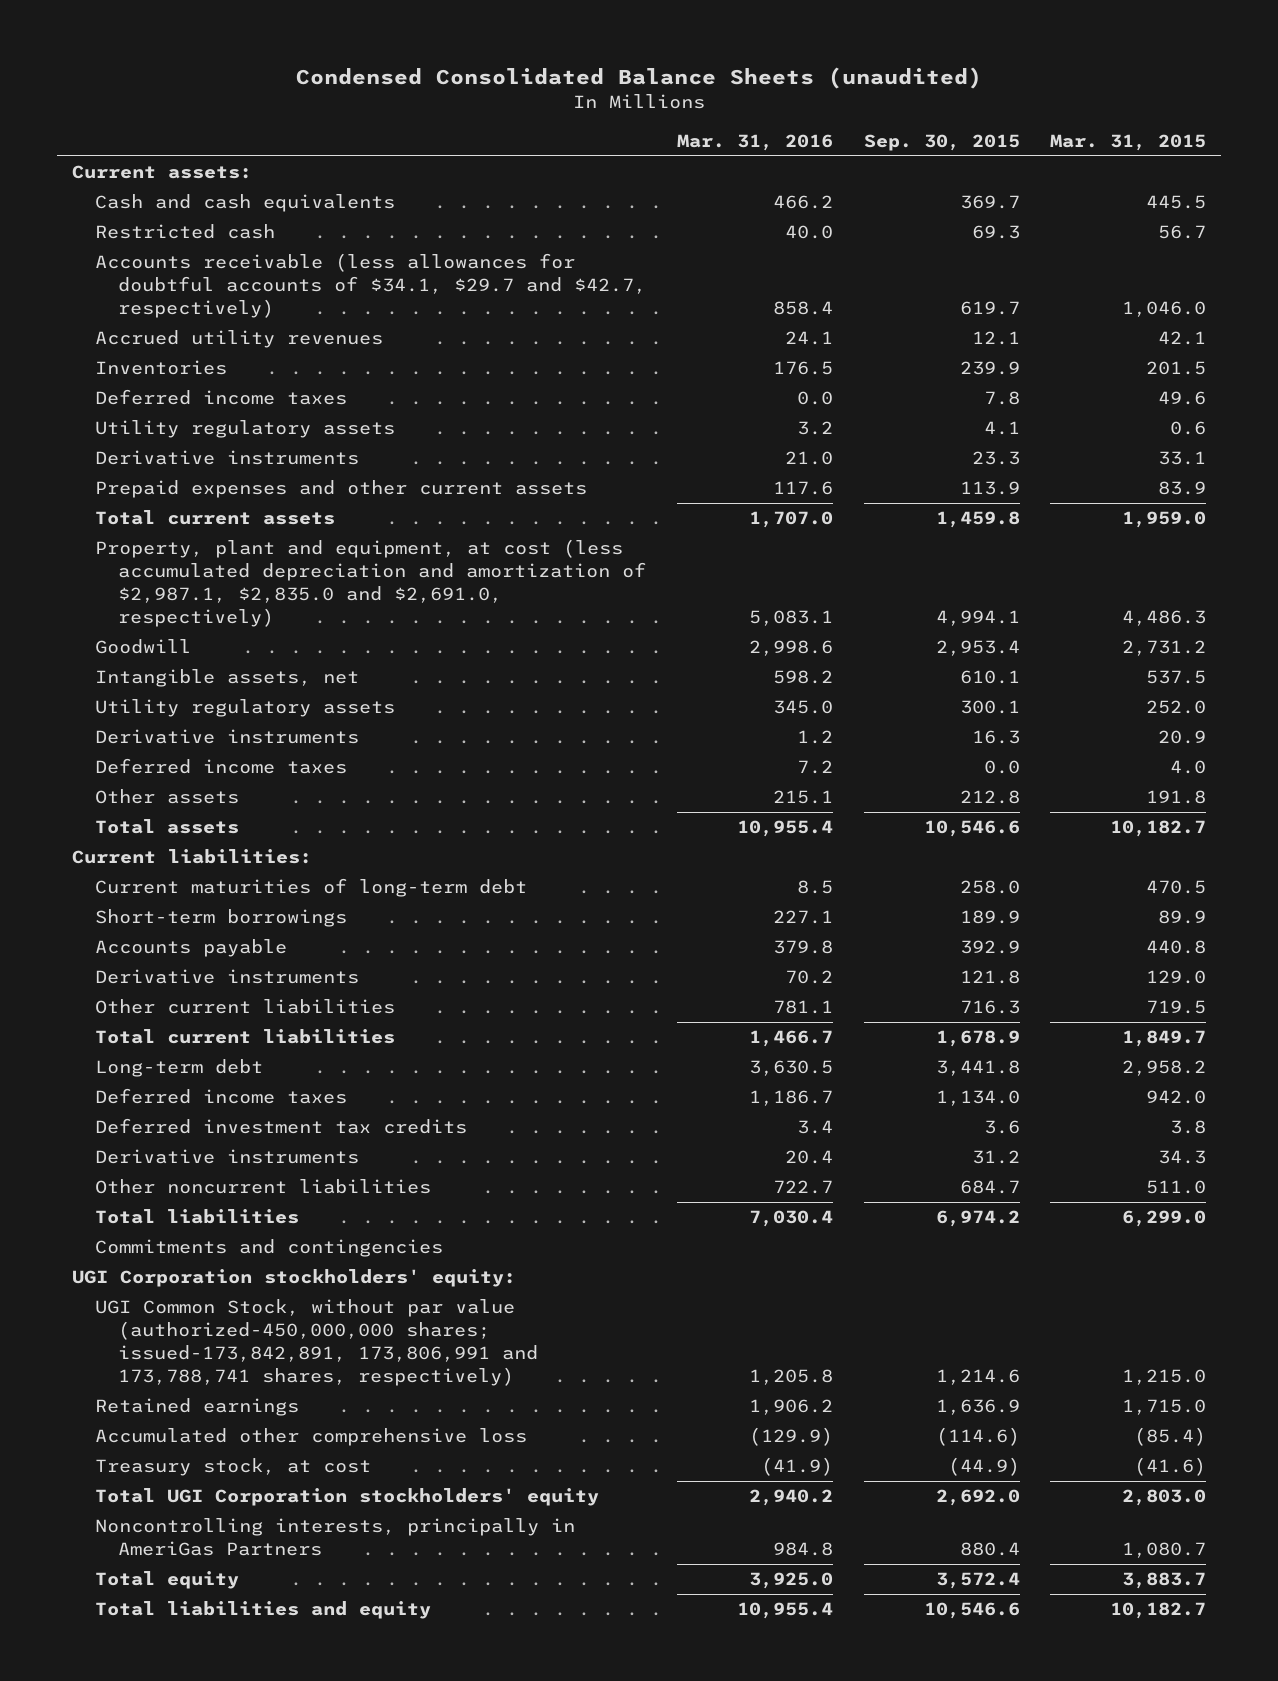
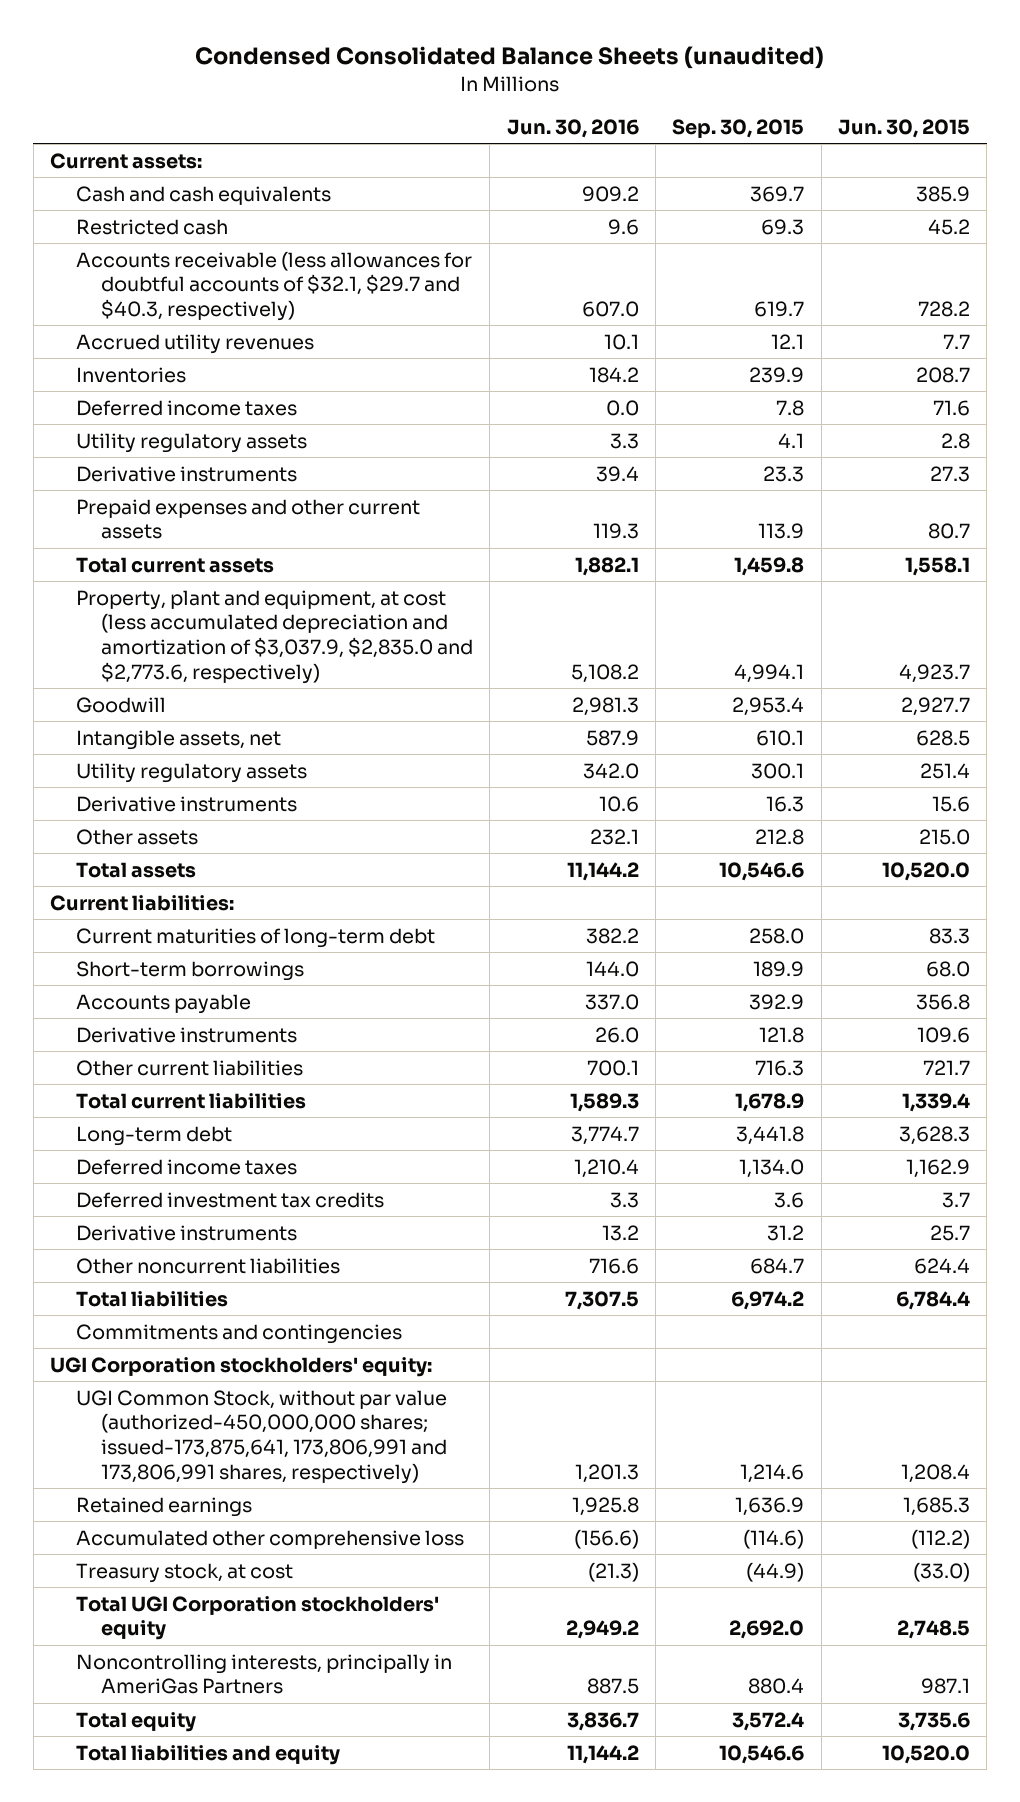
[677,133,834,151] Mar. 31, 2016 -> none
[1050,133,1207,151] Mar. 31, 2015 -> none
none -> [506,119,639,139] Jun. 30, 2016
none -> [837,119,970,139] Jun. 30, 2015
[95,253,647,318] Accounts receivable (less allowances for doubtful accounts of $34.1, $29.7 and $42.7, respectively) -> [75,250,472,321] Accounts receivable (less allowances for doubtful accounts of $32.1, $29.7 and $40.3, respectively)
[95,539,647,627] Property, plant and equipment, at cost (less accumulated depreciation and amortization of $2,987.1, $2,835.0 and $2,691.0, respectively) -> [75,589,474,684] Property, plant and equipment, at cost (less accumulated depreciation and amortization of $3,037.9, $2,835.0 and $2,773.6, respectively)
[95,758,348,775] Deferred income taxes -> none
[95,1299,539,1386] UGI Common Stock, without par value (authorized-450,000,000 shares; issued-173,842,891, 173,806,991 and 173,788,741 shares, respectively) -> [75,1389,448,1484] UGI Common Stock, without par value (authorized-450,000,000 shares; issued-173,875,641, 173,806,991 and 173,806,991 shares, respectively)

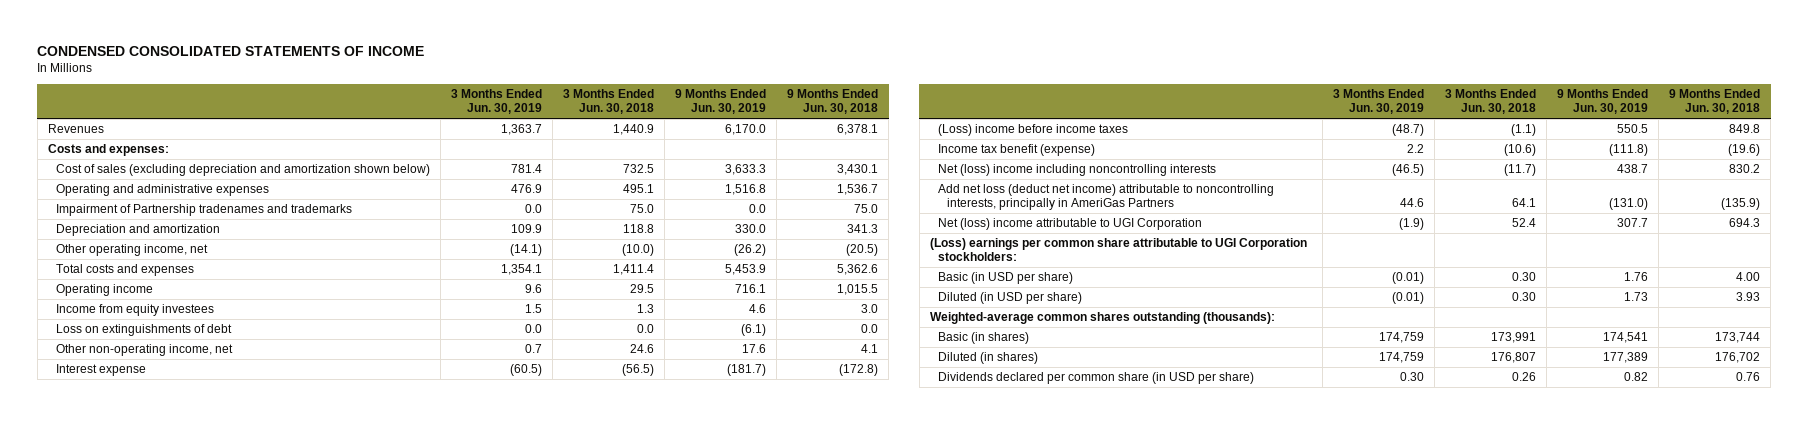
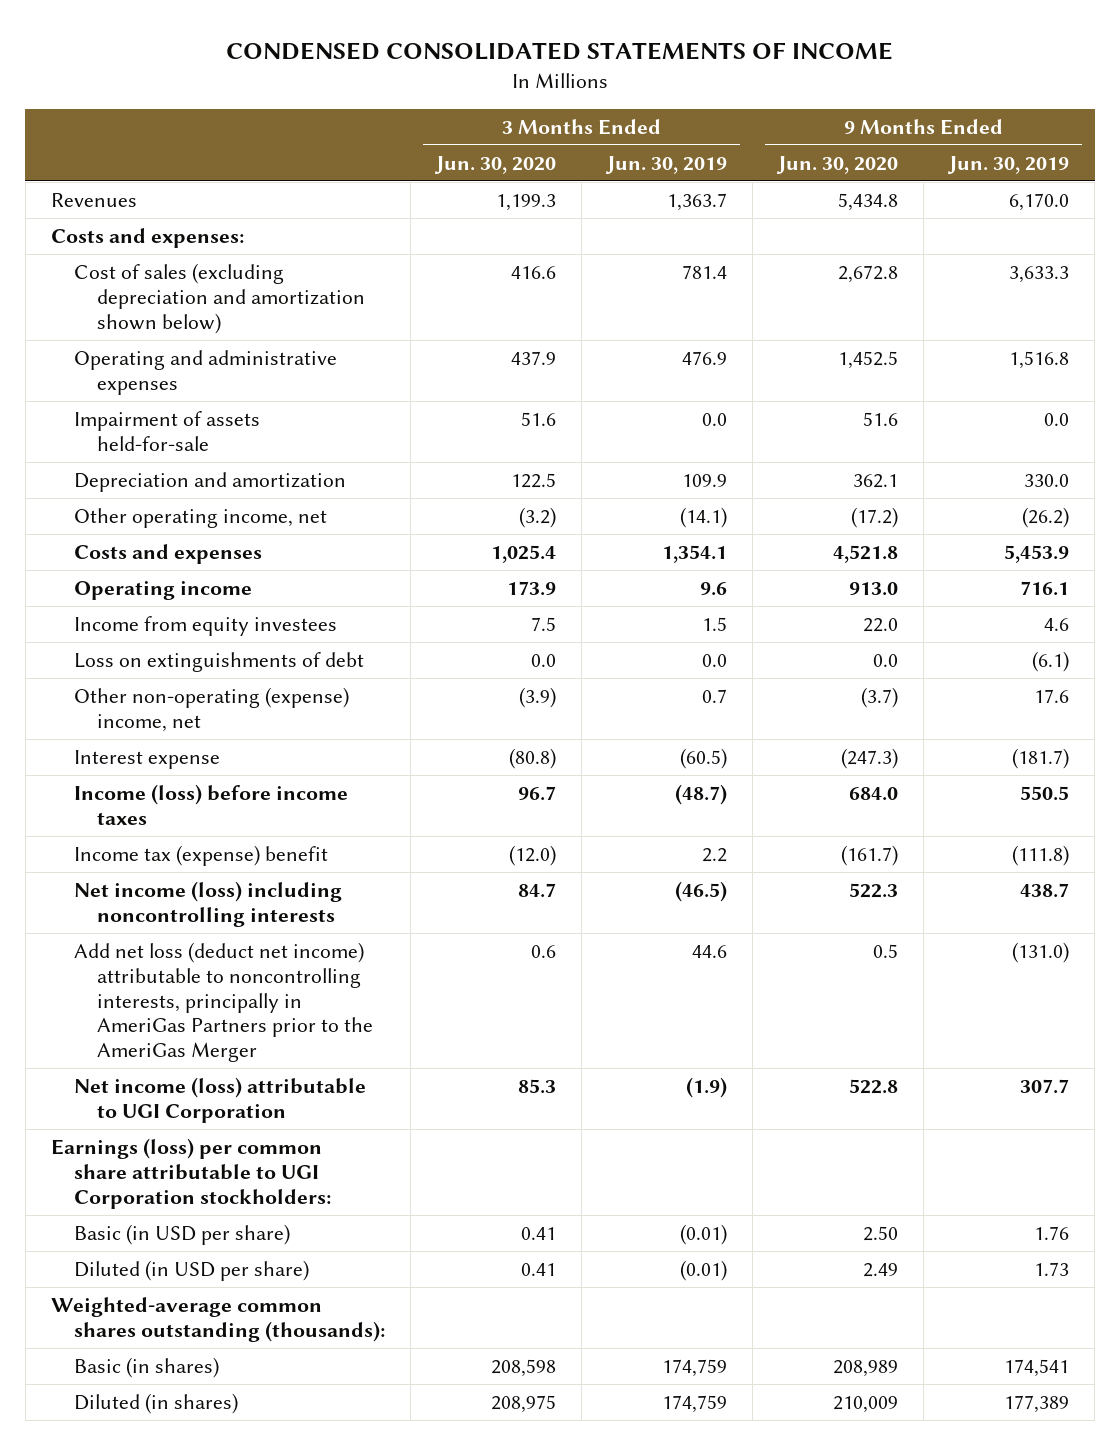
[563,89,655,115] 3 Months Ended Jun. 30, 2018 -> none
[787,89,879,115] 9 Months Ended Jun. 30, 2018 -> none
none -> [434,155,557,174] Jun. 30, 2020
none -> [776,155,899,174] Jun. 30, 2020
[56,204,353,217] Impairment of Partnership tradenames and trademarks -> none
none -> [74,410,261,451] Impairment of assets held-for-sale
[56,264,195,277] Total costs and expenses -> [74,543,263,564] Costs and expenses
[56,344,234,357] Other non-operating income, net -> [74,686,350,732] Other non-operating (expense) income, net
[938,124,1129,137] (Loss) income before income taxes -> [74,783,349,825] Income (loss) before income taxes
[938,144,1096,157] Income tax benefit (expense) -> [74,844,329,866] Income tax (expense) benefit
[938,164,1217,177] Net (loss) income including noncontrolling interests -> [74,880,343,927] Net income (loss) including noncontrolling interests
[938,184,1275,211] Add net loss (deduct net income) attributable to noncontrolling interests, principally in AmeriGas Partners -> [74,941,374,1063] Add net loss (deduct net income) attributable to noncontrolling interests, principally in AmeriGas Partners prior to the AmeriGas Merger
[938,218,1203,231] Net (loss) income attributable to UGI Corporation -> [74,1076,367,1123] Net income (loss) attributable to UGI Corporation
[929,238,1307,262] (Loss) earnings per common share attributable to UGI Corporation stockholders: -> [50,1137,332,1209] Earnings (loss) per common share attributable to UGI Corporation stockholders:
[938,372,1255,385] Dividends declared per common share (in USD per share) -> none

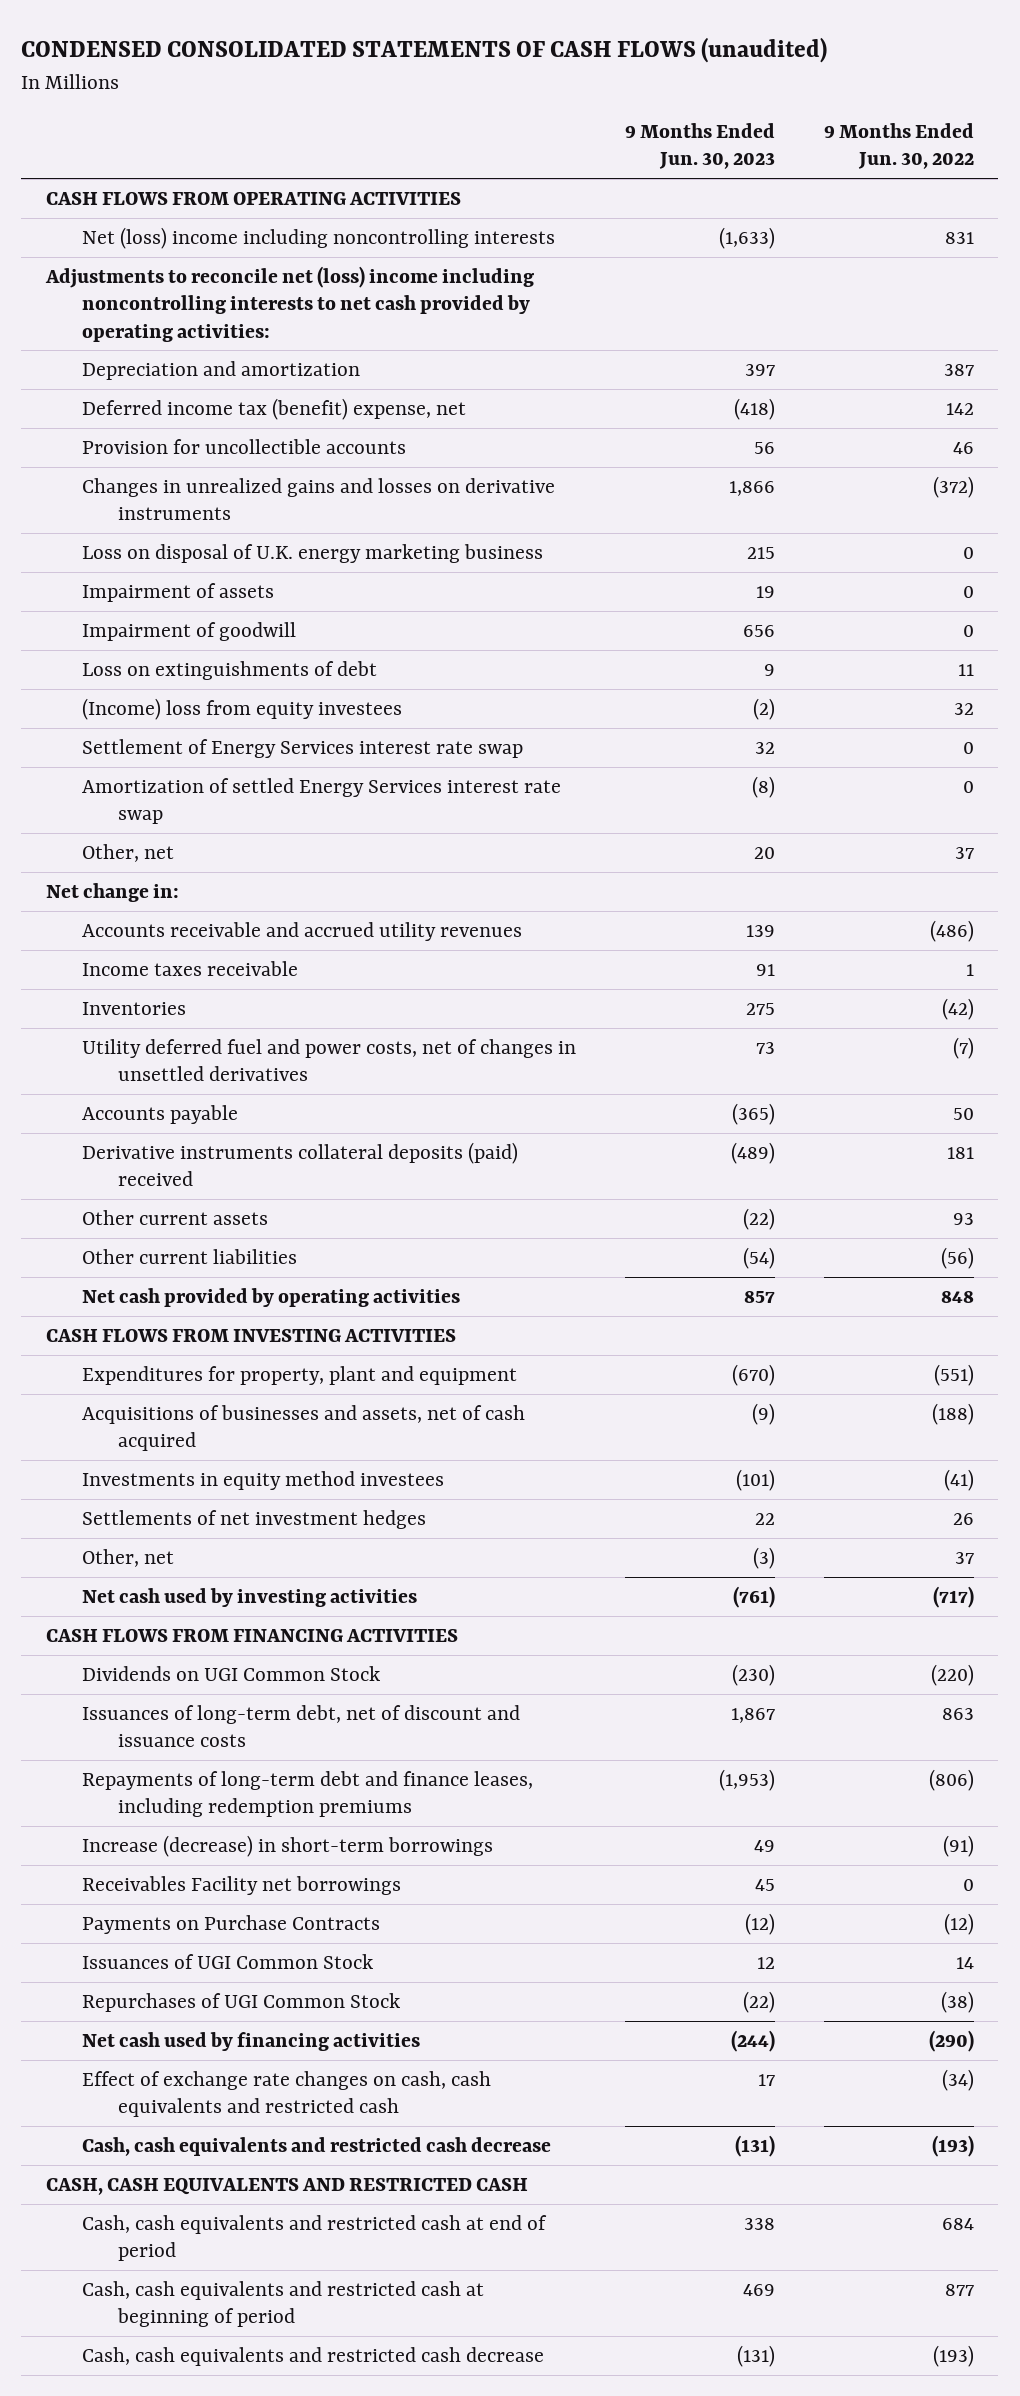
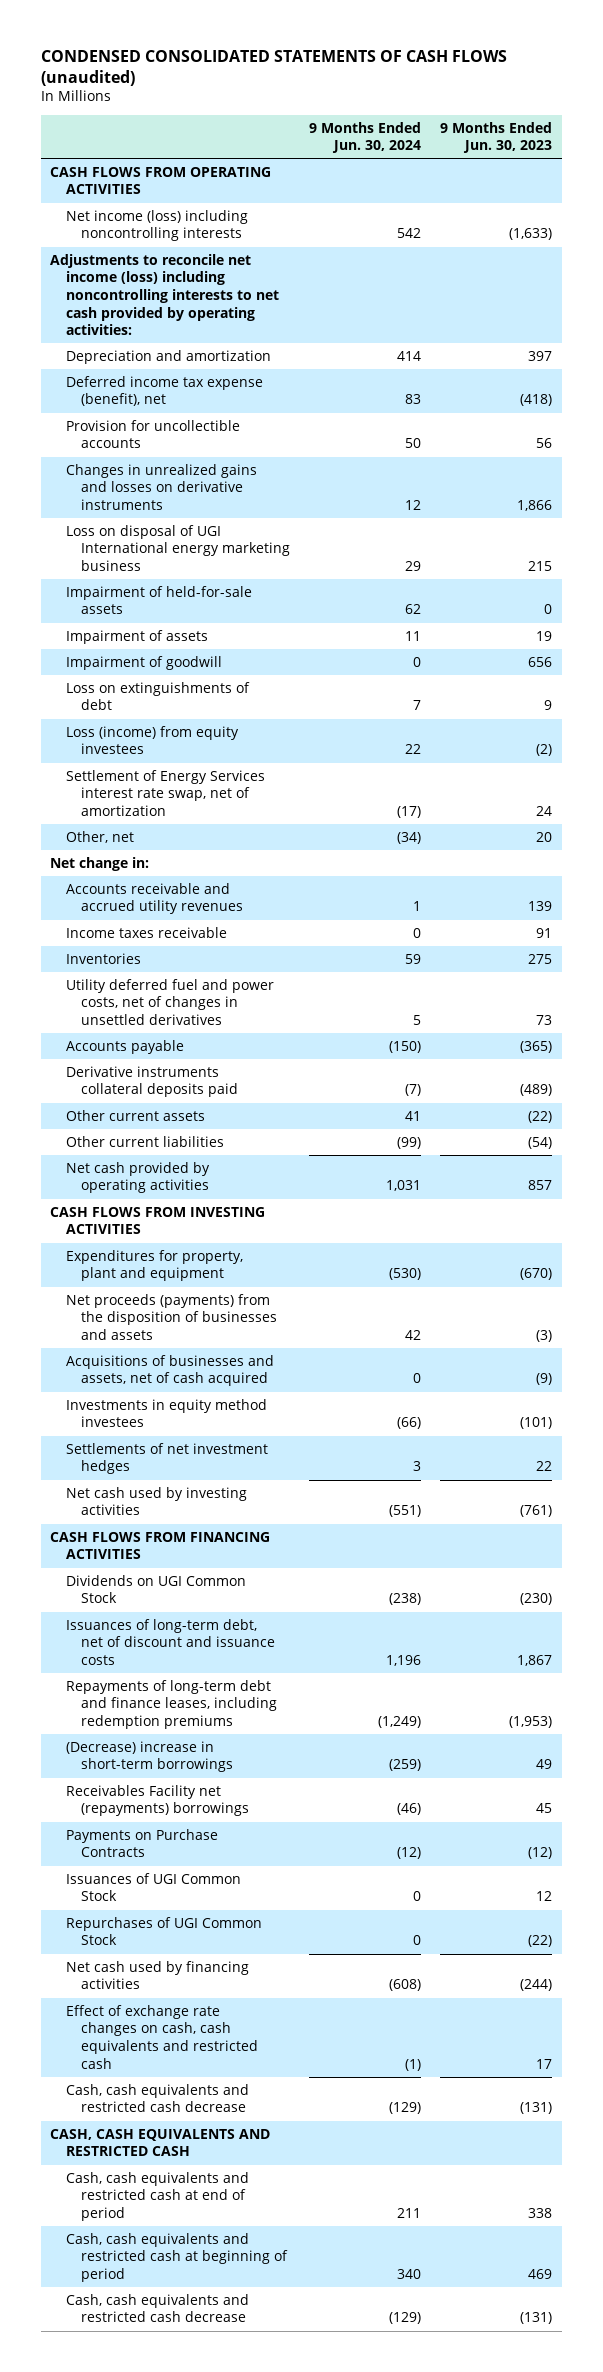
[824,122,975,170] 9 Months Ended Jun. 30, 2022 -> none
none -> [309,121,422,154] 9 Months Ended Jun. 30, 2024
[82,226,556,249] Net (loss) income including noncontrolling interests -> [65,209,248,242] Net income (loss) including noncontrolling interests
[44,265,534,342] Adjustments to reconcile net (loss) income including noncontrolling interests to net cash provided by operating activities: -> [50,253,279,336] Adjustments to reconcile net income (loss) including noncontrolling interests to net cash provided by operating activities:
[82,397,467,420] Deferred income tax (benefit) expense, net -> [65,375,263,407] Deferred income tax expense (benefit), net
[82,543,544,563] Loss on disposal of U.K. energy marketing business -> [65,524,290,572] Loss on disposal of UGI International energy marketing business
none -> [65,585,252,615] Impairment of held-for-sale assets
[82,777,562,825] Amortization of settled Energy Services interest rate swap -> none
[82,697,403,720] (Income) loss from equity investees -> [65,725,239,755] Loss (income) from equity investees
[82,738,524,758] Settlement of Energy Services interest rate swap -> [65,769,265,817] Settlement of Energy Services interest rate swap, net of amortization
[755,741,776,754] 32 -> [536,806,553,817] 24
[82,1141,519,1187] Derivative instruments collateral deposits (paid) received -> [65,1065,238,1098] Derivative instruments collateral deposits paid
none -> [65,1293,277,1341] Net proceeds (payments) from the disposition of businesses and assets
[82,1548,175,1567] Other, net -> none
[82,1834,494,1857] Increase (decrease) in short-term borrowings -> [65,1740,233,1773] (Decrease) increase in short-term borrowings
[82,1875,402,1895] Receivables Facility net borrowings -> [65,1784,249,1817] Receivables Facility net (repayments) borrowings

